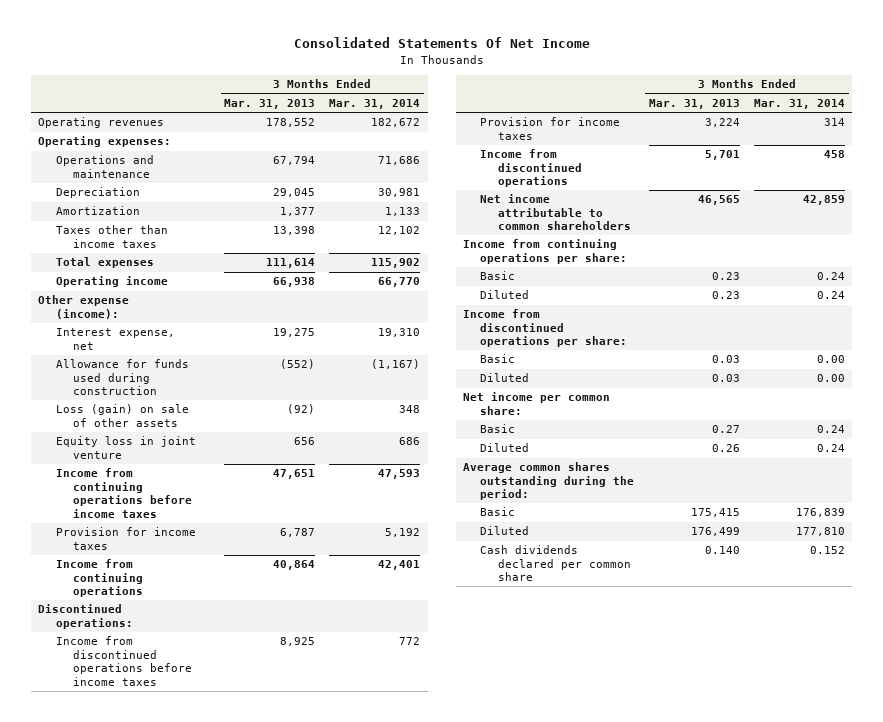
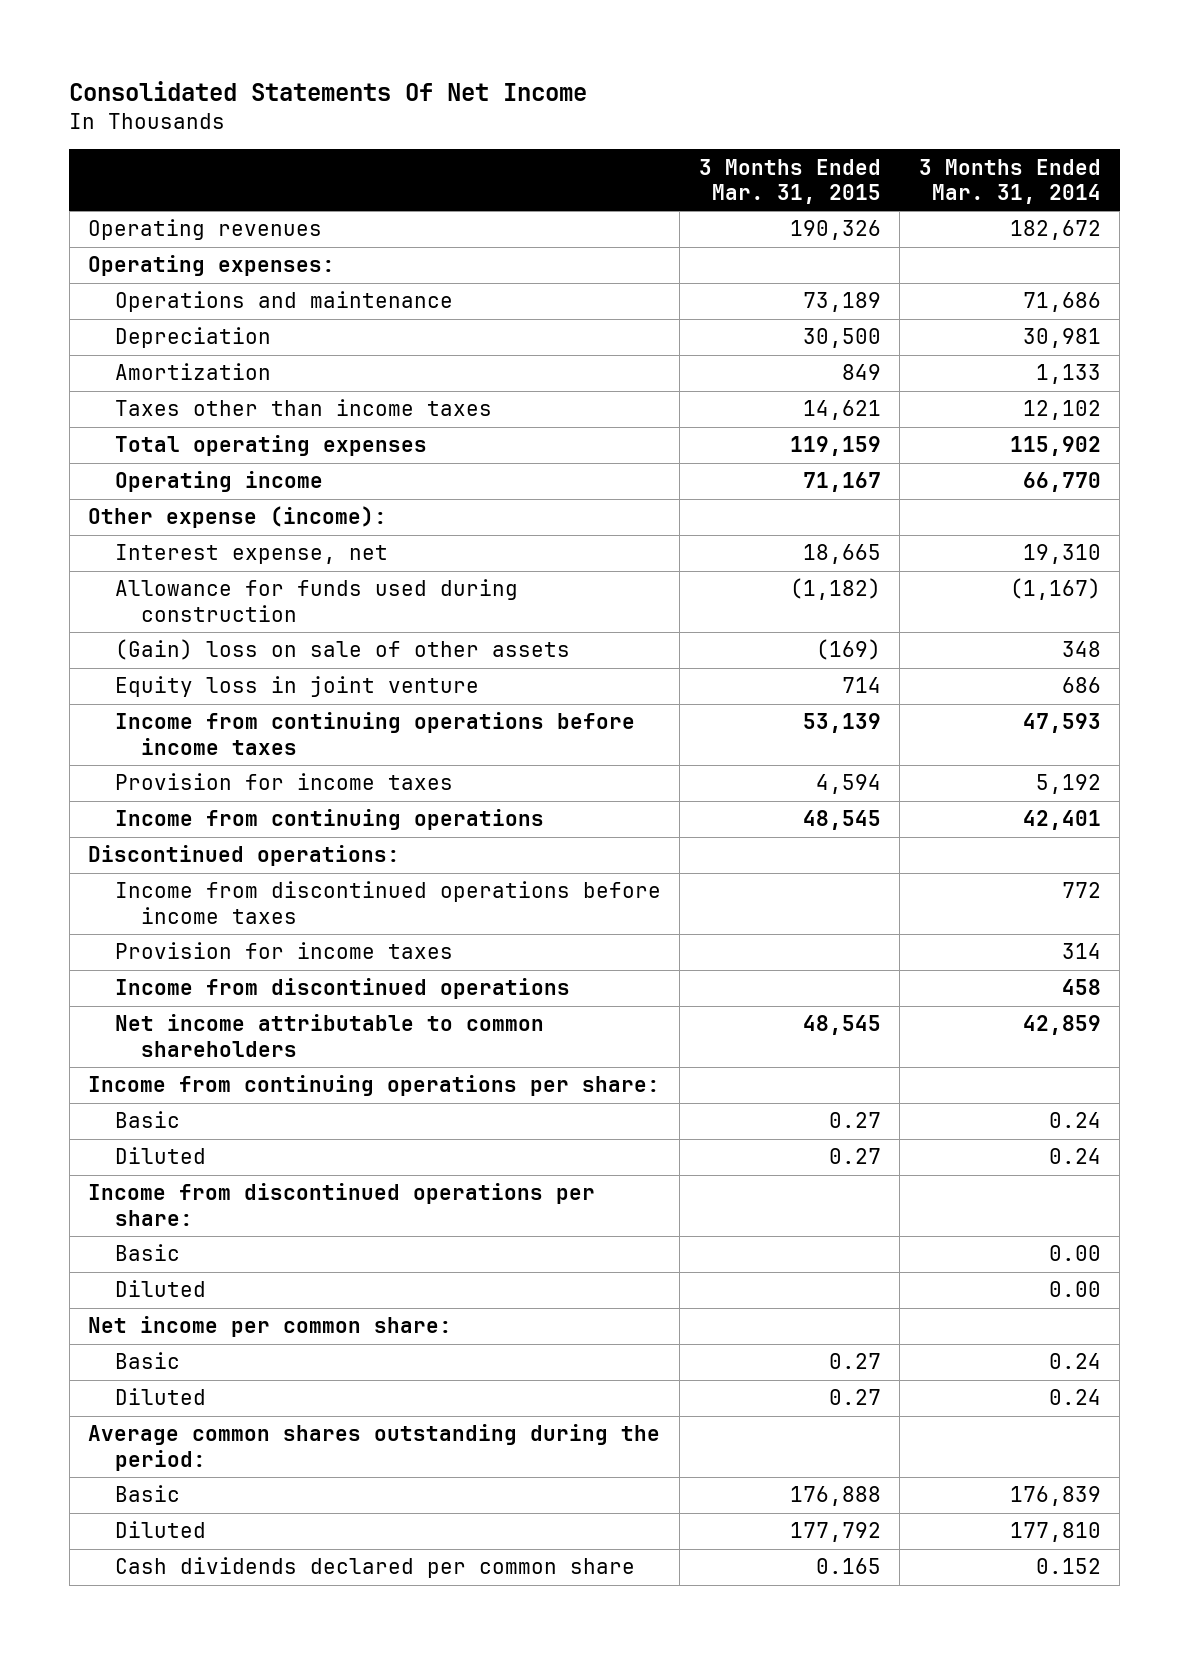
[224,98,316,109] Mar. 31, 2013 -> none
none -> [698,158,881,205] 3 Months Ended Mar. 31, 2015
[55,257,154,269] Total expenses -> [114,435,427,457] Total operating expenses
[55,404,189,427] Loss (gain) on sale of other assets -> [114,639,570,661] (Gain) loss on sale of other assets

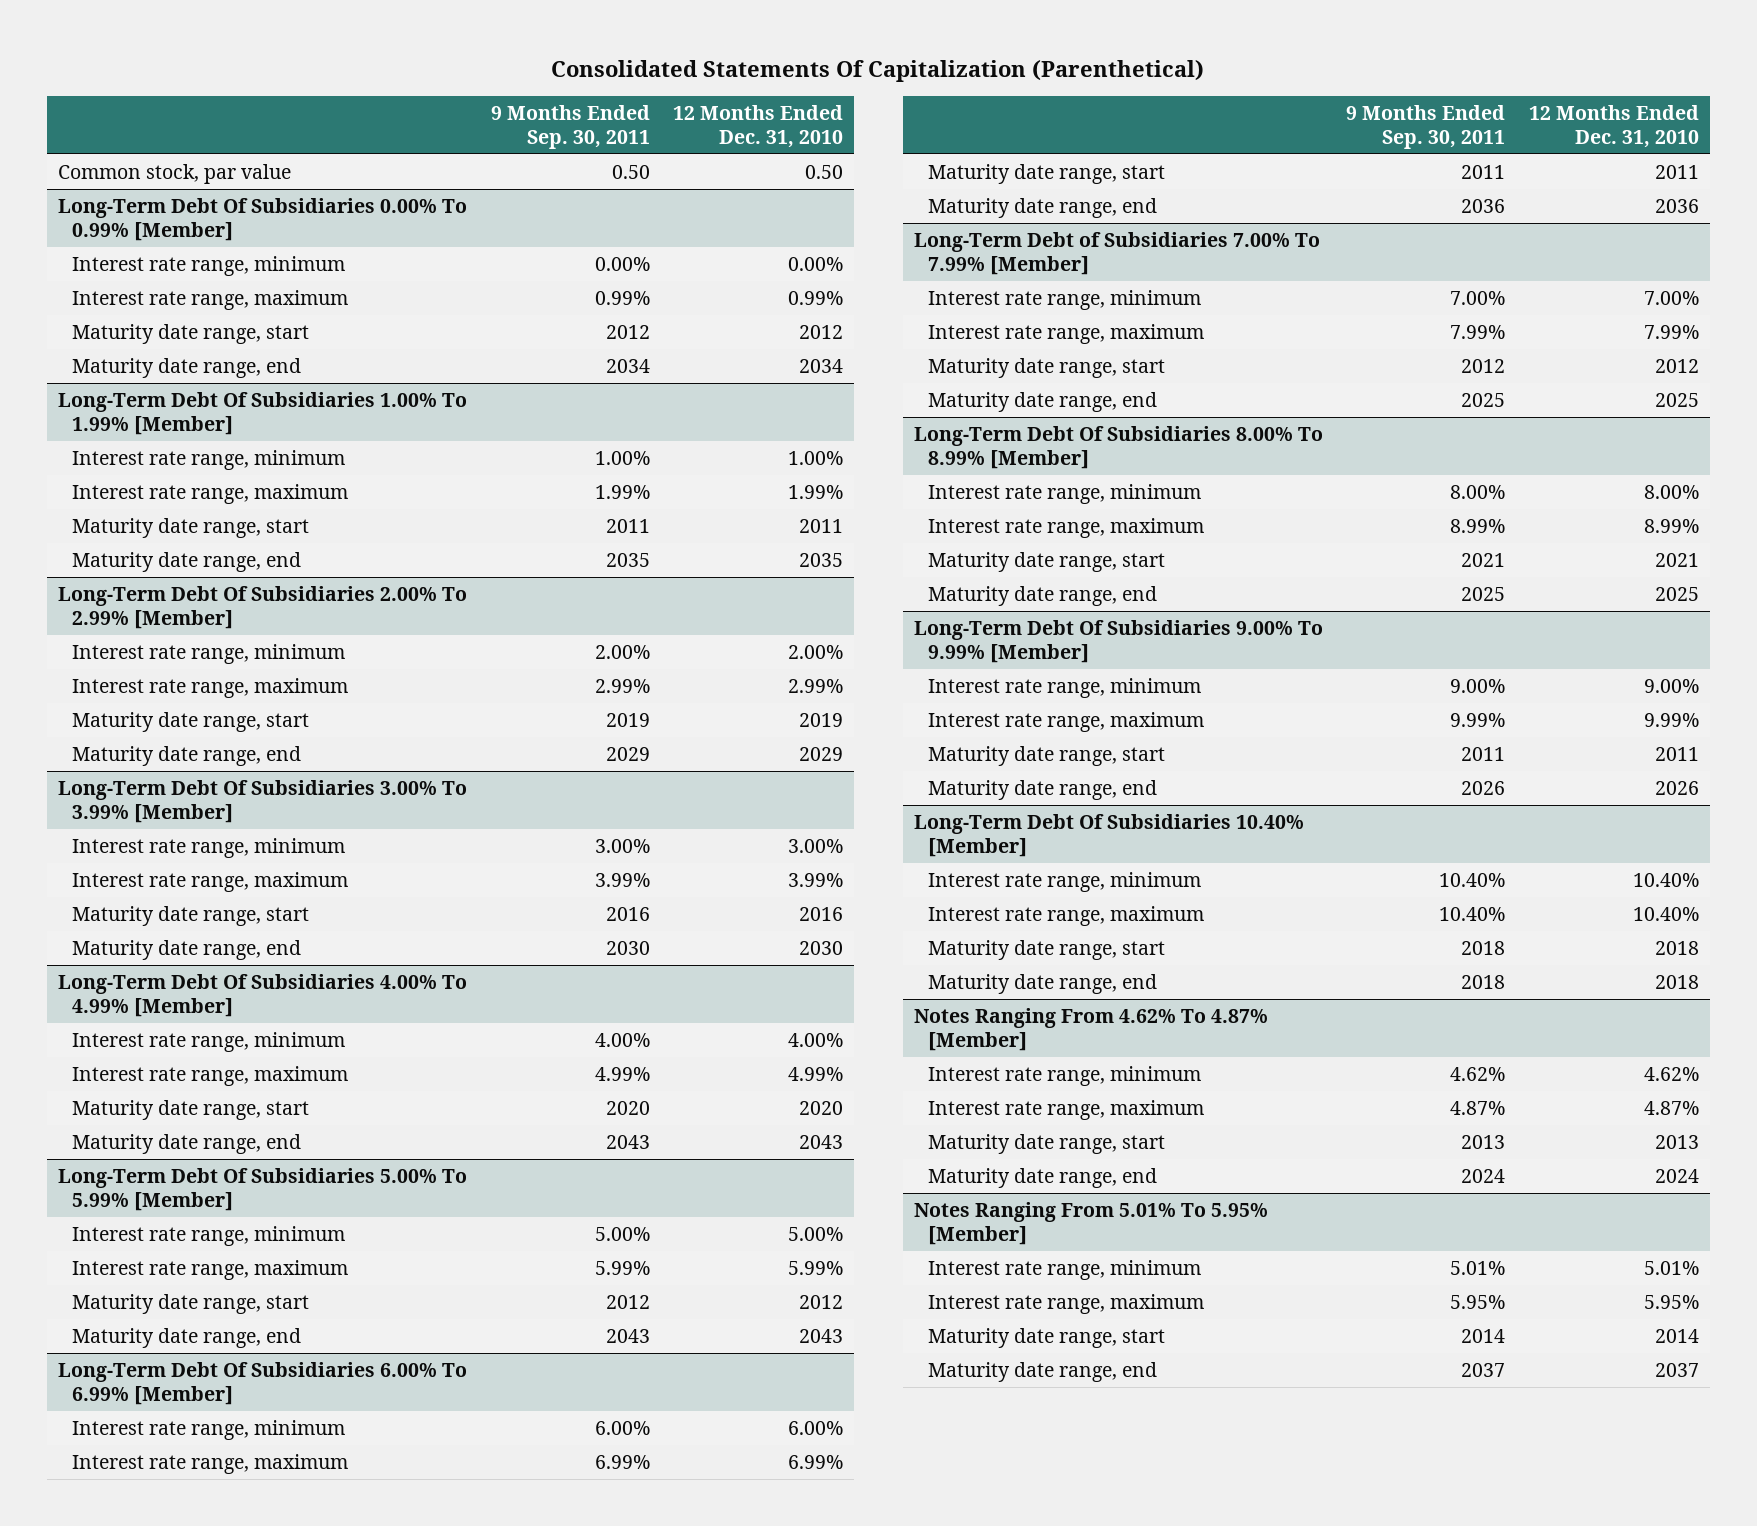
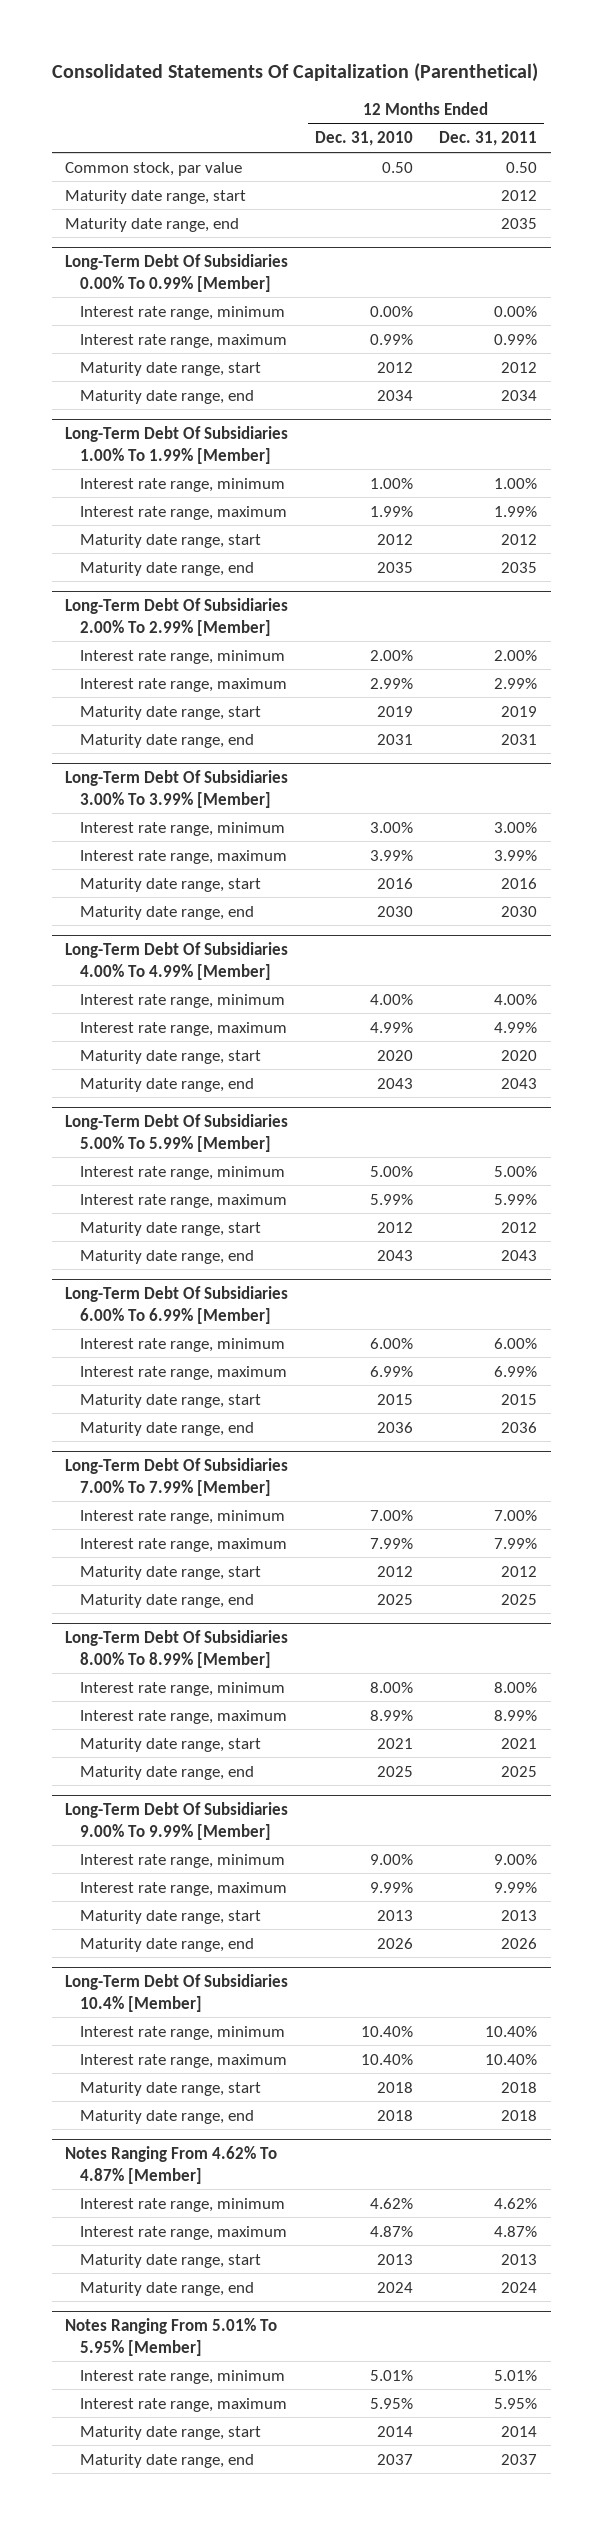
[490,105,650,149] 9 Months Ended Sep. 30, 2011 -> none
none -> [439,131,538,147] Dec. 31, 2011
none -> [65,189,247,204] Maturity date range, start
none -> [65,217,240,232] Maturity date range, end
[798,519,843,534] 2011 -> [376,533,413,545] 2012
[798,747,843,762] 2029 -> [376,733,413,745] 2031
[1654,165,1699,180] 2011 -> [376,1393,413,1405] 2015
[914,232,1321,275] Long-Term Debt of Subsidiaries 7.00% To 7.99% [Member] -> [65,1458,289,1496] Long-Term Debt Of Subsidiaries 7.00% To 7.99% [Member]
[1654,747,1699,762] 2011 -> [376,1909,413,1921] 2013
[914,814,1305,857] Long-Term Debt Of Subsidiaries 10.40% [Member] -> [65,1974,289,2012] Long-Term Debt Of Subsidiaries 10.4% [Member]

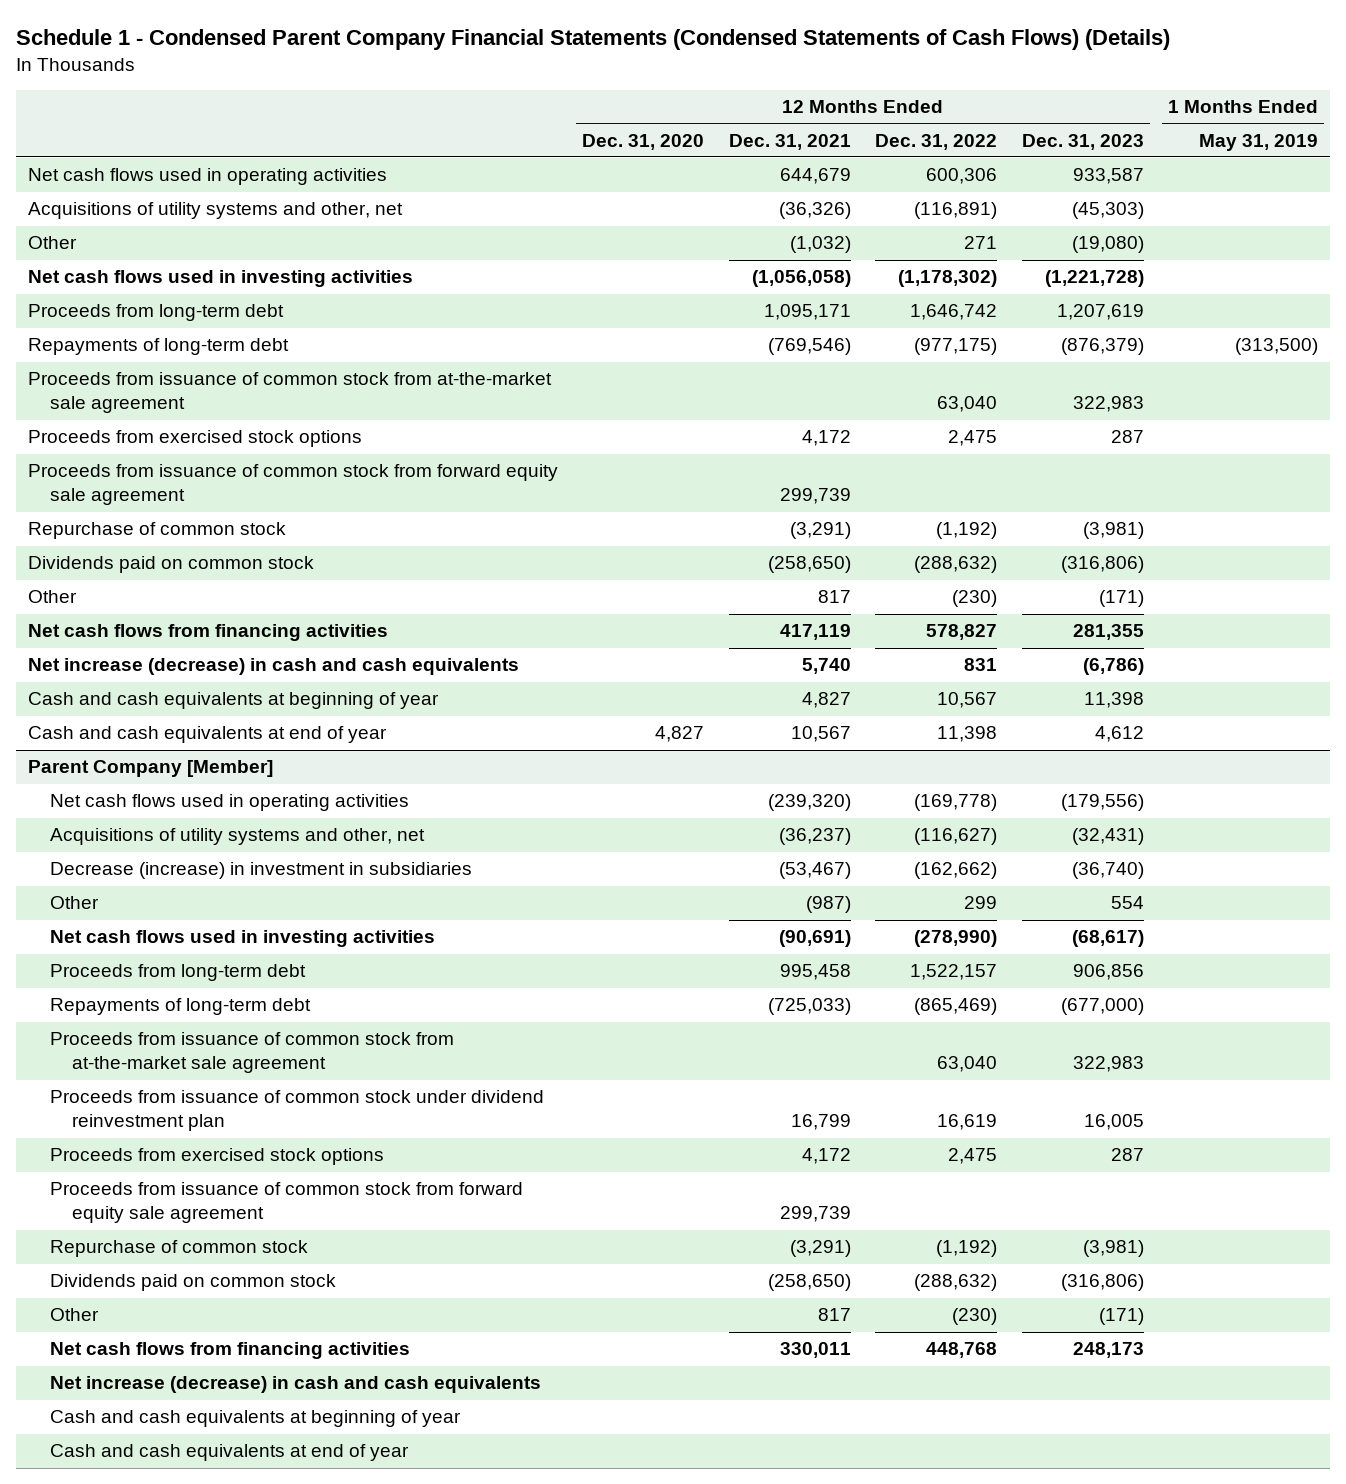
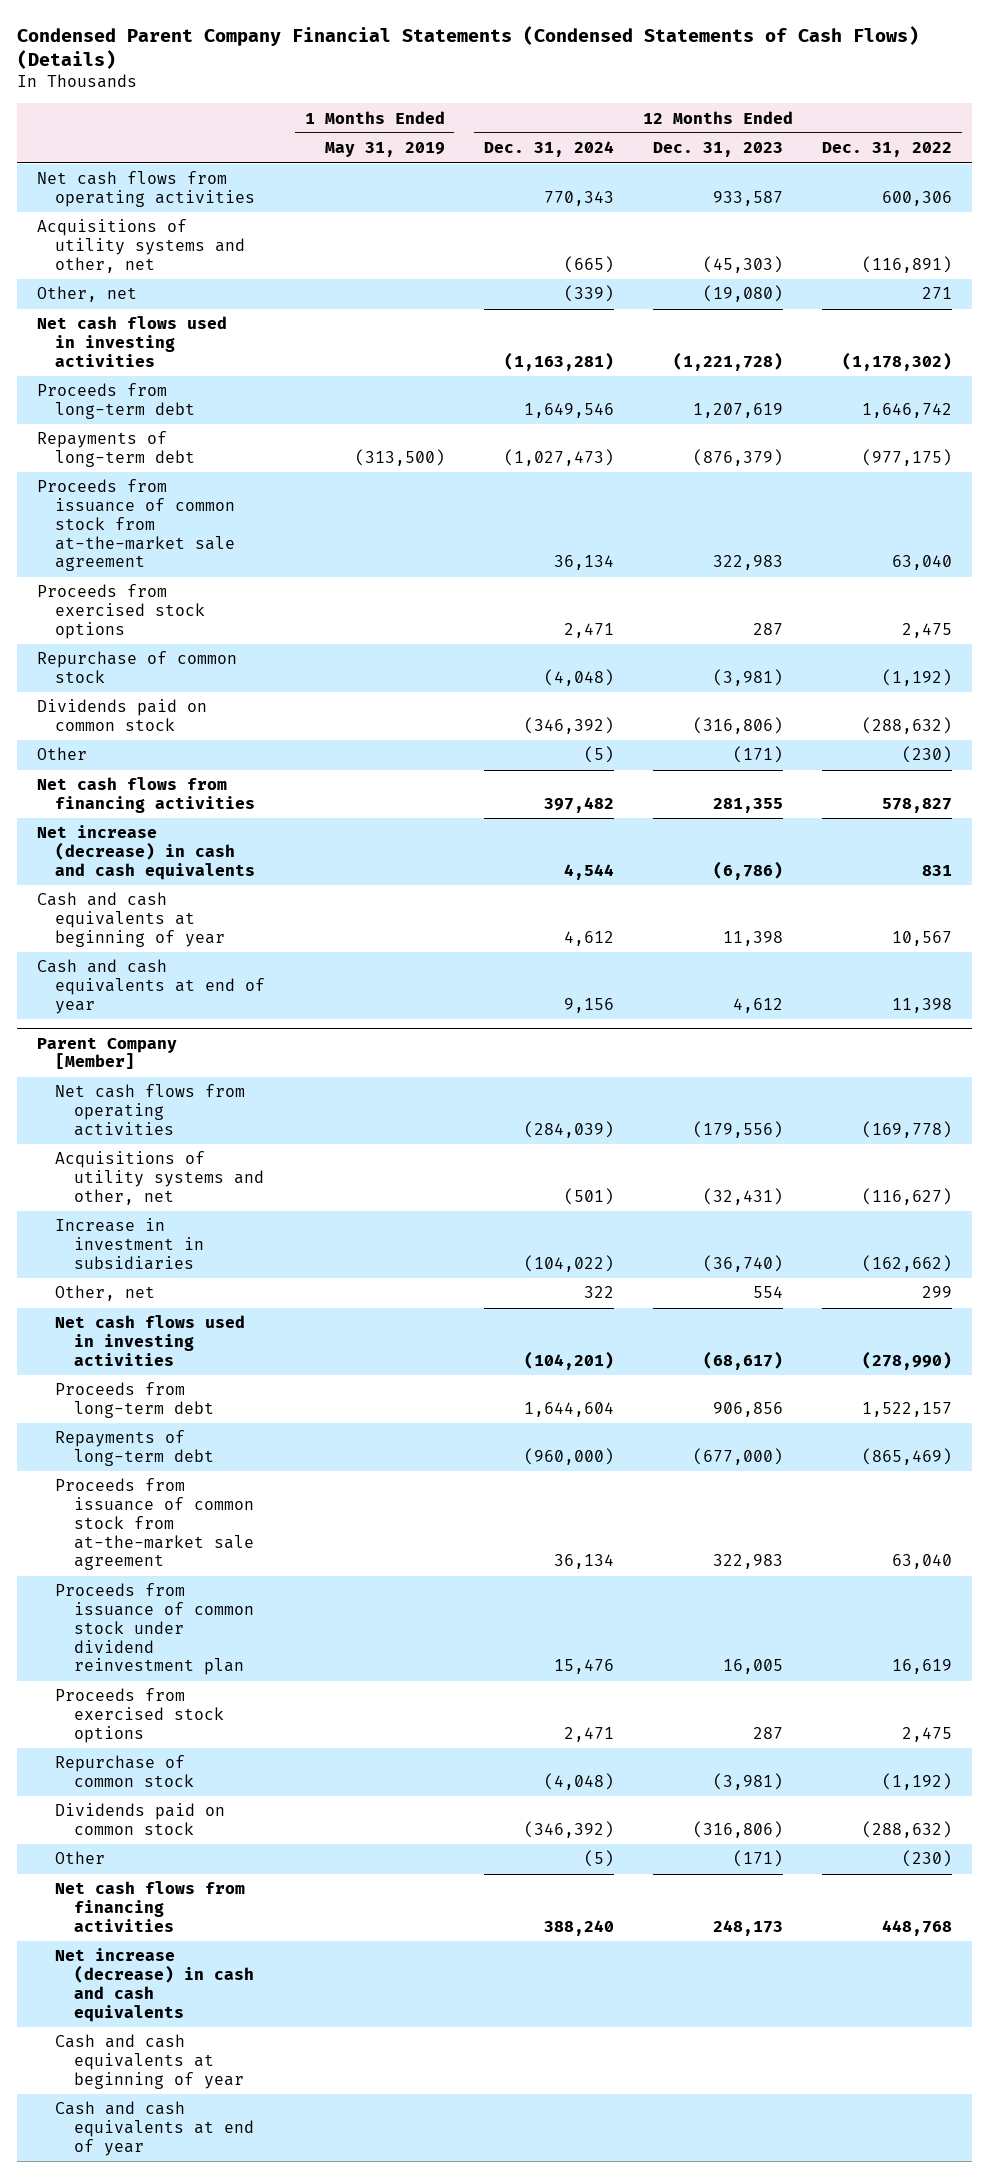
[15,29,1170,51] Schedule 1 - Condensed Parent Company Financial Statements (Condensed Statements of Cash Flows) (Details) -> [17,25,920,70] Condensed Parent Company Financial Statements (Condensed Statements of Cash Flows) (Details)
[582,133,705,150] Dec. 31, 2020 -> none
[728,133,851,150] Dec. 31, 2021 -> none
none -> [483,141,614,158] Dec. 31, 2024
[28,168,388,186] Net cash flows used in operating activities -> [36,171,256,208] Net cash flows from operating activities
[28,236,78,250] Other -> [36,286,137,303] Other, net
[28,464,559,506] Proceeds from issuance of common stock from forward equity sale agreement -> none
[49,794,409,812] Net cash flows used in operating activities -> [55,1084,246,1136] Net cash flows from operating activities
[49,862,472,880] Decrease (increase) in investment in subsidiaries -> [55,1218,205,1270] Increase in investment in subsidiaries
[49,896,99,910] Other -> [55,1285,156,1302] Other, net
[49,1182,523,1224] Proceeds from issuance of common stock from forward equity sale agreement -> none

